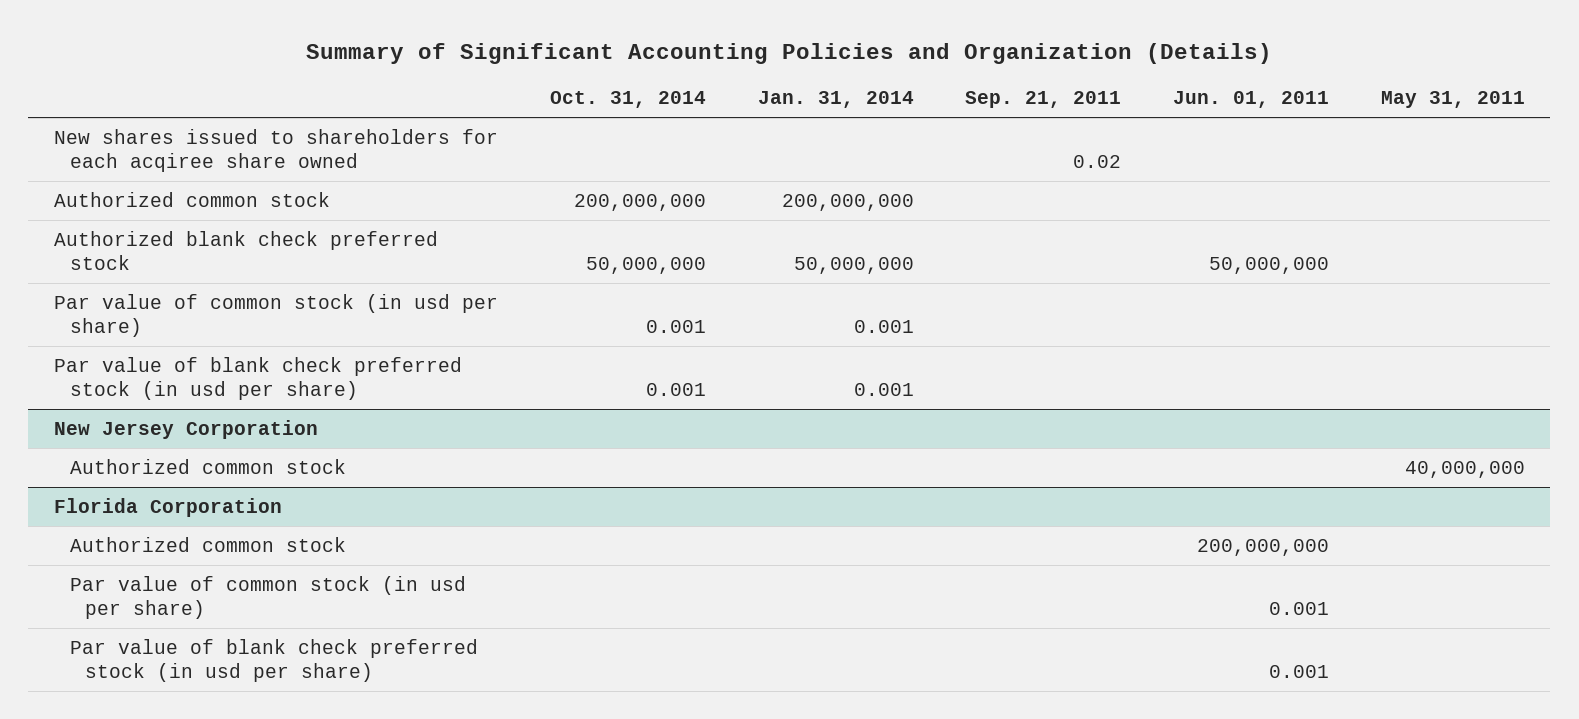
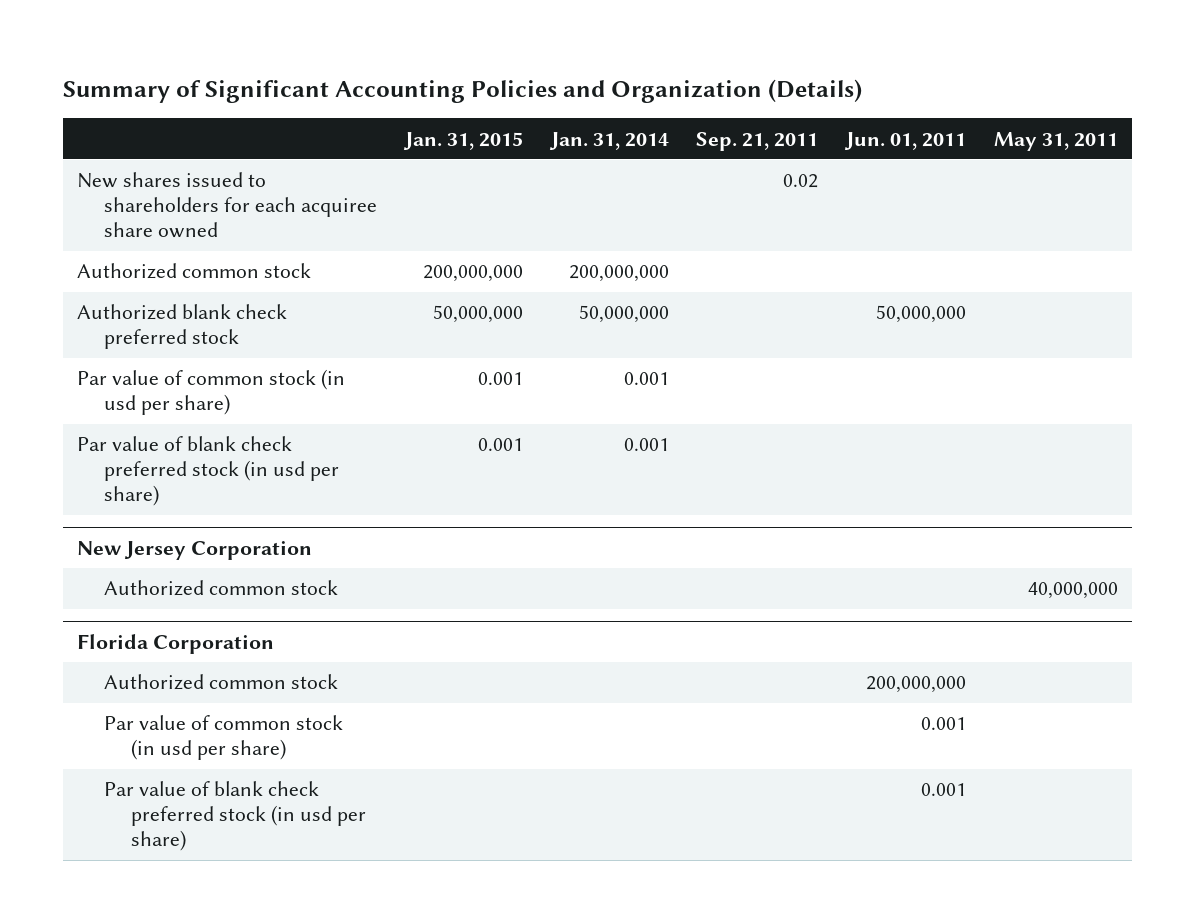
[549,91,706,109] Oct. 31, 2014 -> none
none -> [402,131,523,150] Jan. 31, 2015
[54,128,499,173] New shares issued to shareholders for each acqiree share owned -> [77,172,378,239] New shares issued to shareholders for each acquiree share owned

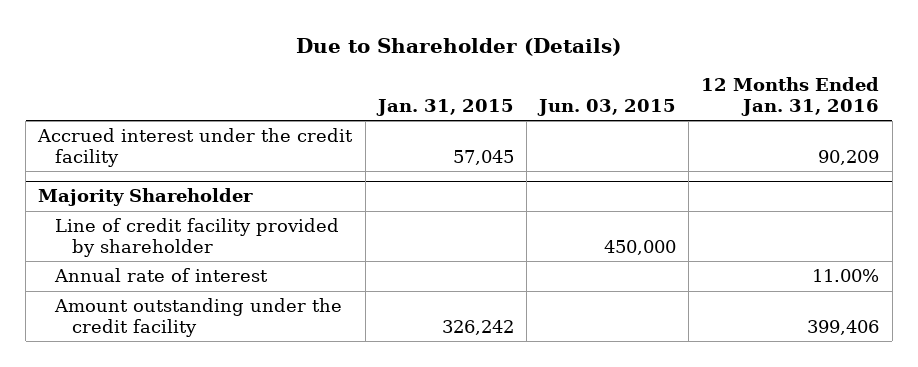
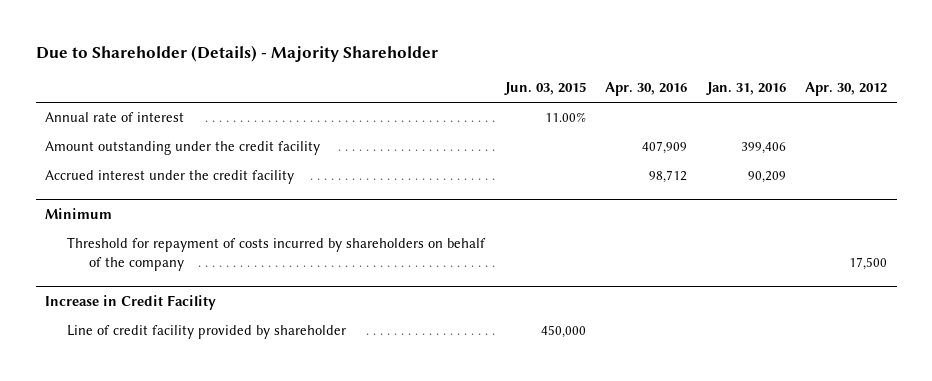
[295,37,621,56] Due to Shareholder (Details) -> [35,45,438,63] Due to Shareholder (Details) - Majority Shareholder
[375,98,514,116] Jan. 31, 2015 -> none
[701,77,880,116] 12 Months Ended Jan. 31, 2016 -> none
none -> [605,82,688,97] Apr. 30, 2016
none -> [705,82,786,96] Jan. 31, 2016
none -> [804,82,887,97] Apr. 30, 2012
none -> [45,112,185,123] Annual rate of interest
none -> [45,141,321,156] Amount outstanding under the credit facility
none -> [45,207,113,219] Minimum
none -> [67,237,487,272] Threshold for repayment of costs incurred by shareholders on behalf of the company
[38,188,254,207] Majority Shareholder -> [45,294,217,310] Increase in Credit Facility
[54,268,269,283] Annual rate of interest -> none
[54,298,343,337] Amount outstanding under the credit facility -> none

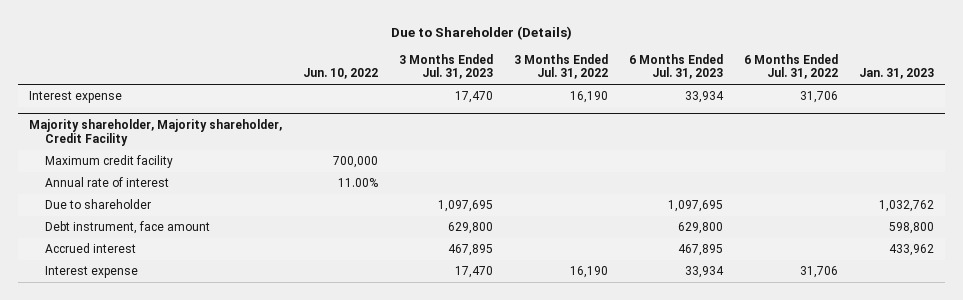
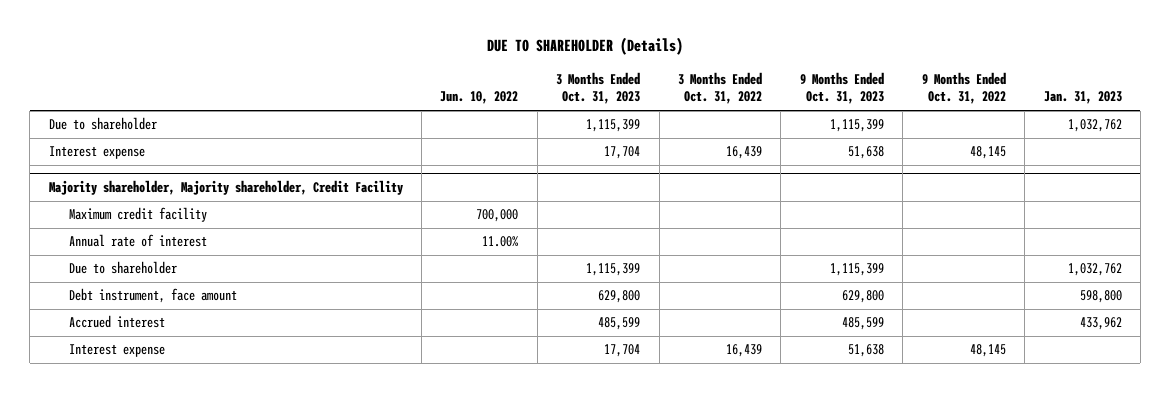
[390,25,572,40] Due to Shareholder (Details) -> [487,37,684,56] DUE TO SHAREHOLDER (Details)
[399,53,494,80] 3 Months Ended Jul. 31, 2023 -> none
[514,53,609,80] 3 Months Ended Jul. 31, 2022 -> none
[629,53,724,80] 6 Months Ended Jul. 31, 2023 -> none
[744,53,839,80] 6 Months Ended Jul. 31, 2022 -> none
none -> [556,71,641,105] 3 Months Ended Oct. 31, 2023
none -> [678,71,763,105] 3 Months Ended Oct. 31, 2022
none -> [799,71,884,105] 9 Months Ended Oct. 31, 2023
none -> [921,71,1006,105] 9 Months Ended Oct. 31, 2022
none -> [48,117,157,131] Due to shareholder

